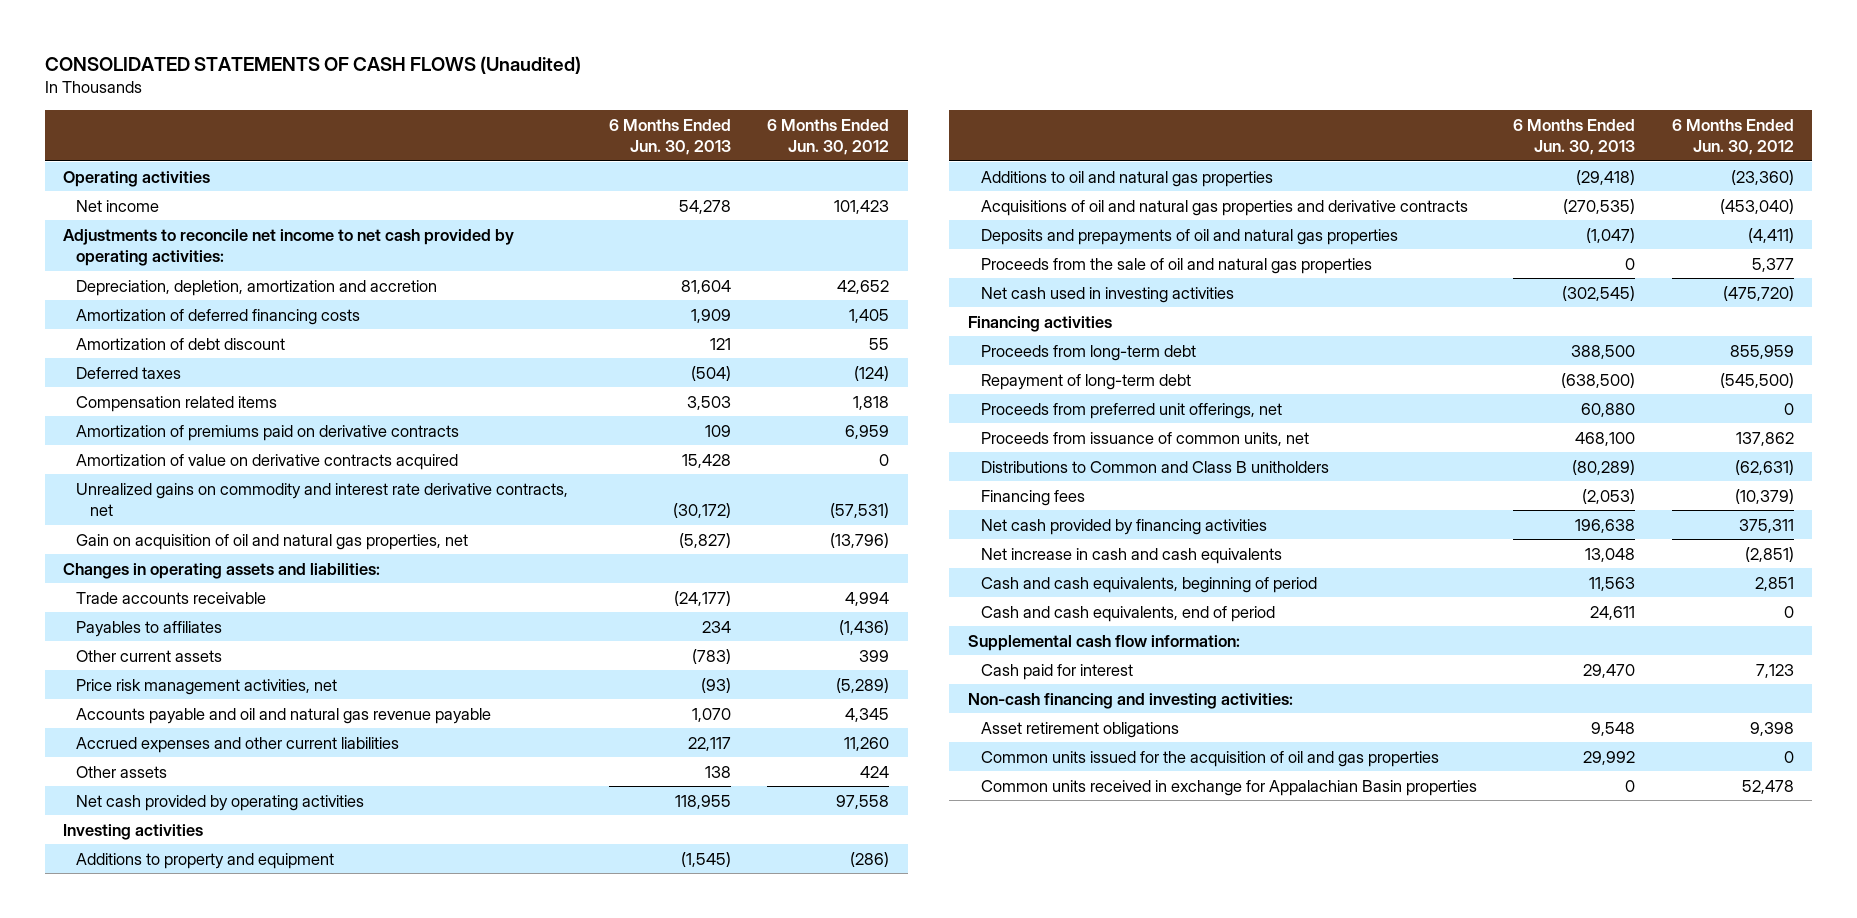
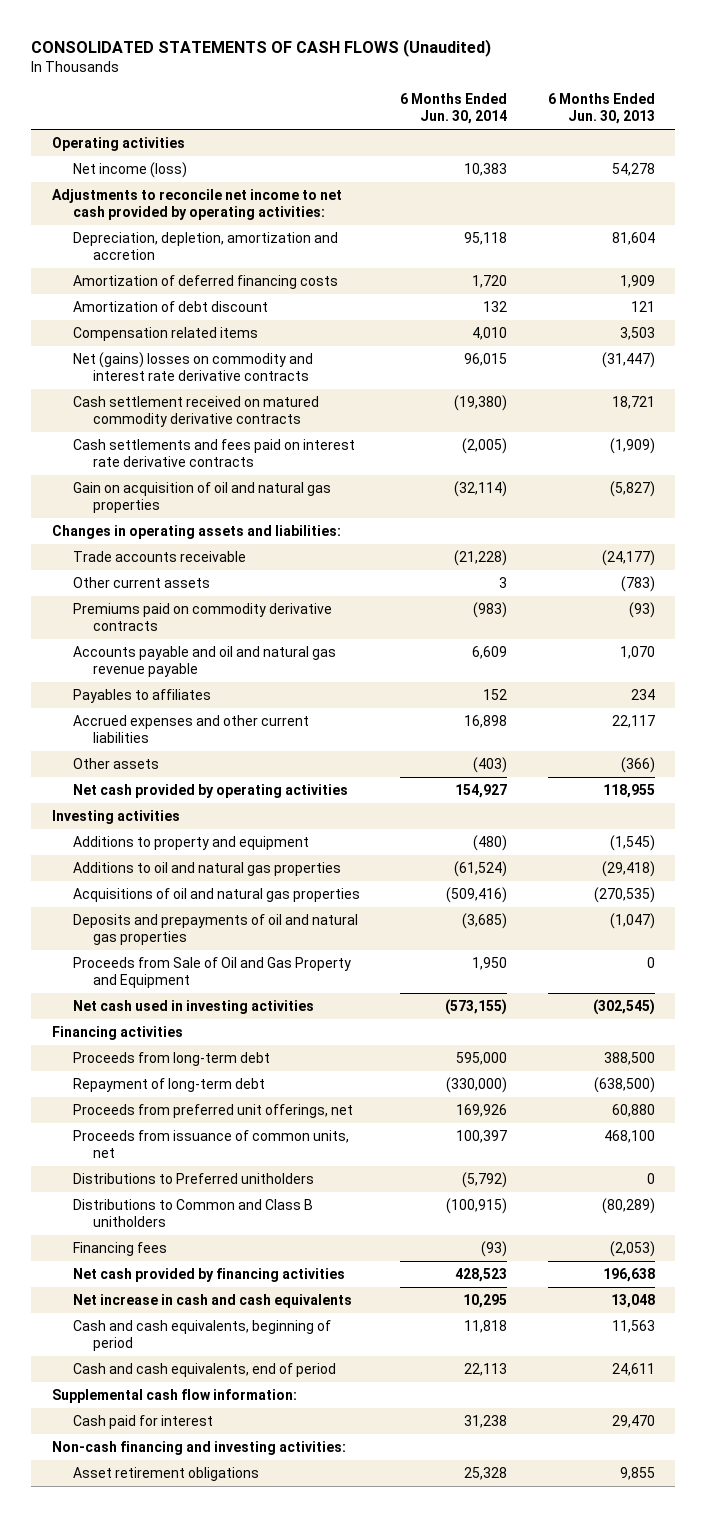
[767,118,890,156] 6 Months Ended Jun. 30, 2012 -> none
none -> [400,93,508,124] 6 Months Ended Jun. 30, 2014
[76,199,160,212] Net income -> [72,162,187,179] Net income (loss)
[76,366,182,379] Deferred taxes -> none
[76,424,460,441] Amortization of premiums paid on derivative contracts -> none
[76,453,459,470] Amortization of value on derivative contracts acquired -> none
[76,482,569,517] Unrealized gains on commodity and interest rate derivative contracts, net -> [72,352,313,381] Net (gains) losses on commodity and interest rate derivative contracts
[672,503,731,519] (30,172) -> [601,352,655,369] (31,447)
none -> [72,396,319,427] Cash settlement received on matured commodity derivative contracts
none -> [72,439,355,467] Cash settlements and fees paid on interest rate derivative contracts
[76,533,469,550] Gain on acquisition of oil and natural gas properties, net -> [72,482,331,513] Gain on acquisition of oil and natural gas properties
[76,678,338,695] Price risk management activities, net -> [72,603,332,631] Premiums paid on commodity derivative contracts
[76,620,223,637] Payables to affiliates -> [72,689,211,704] Payables to affiliates
[704,765,731,778] 138 -> [620,757,655,774] (366)
[980,199,1468,216] Acquisitions of oil and natural gas properties and derivative contracts -> [72,888,360,903] Acquisitions of oil and natural gas properties
[980,257,1372,274] Proceeds from the sale of oil and natural gas properties -> [72,957,351,988] Proceeds from Sale of Oil and Gas Property and Equipment
none -> [72,1173,314,1185] Distributions to Preferred unitholders
[980,750,1439,767] Common units issued for the acquisition of oil and gas properties -> none
[980,779,1477,796] Common units received in exchange for Appalachian Basin properties -> none
[1591,721,1636,736] 9,548 -> [619,1467,655,1481] 9,855

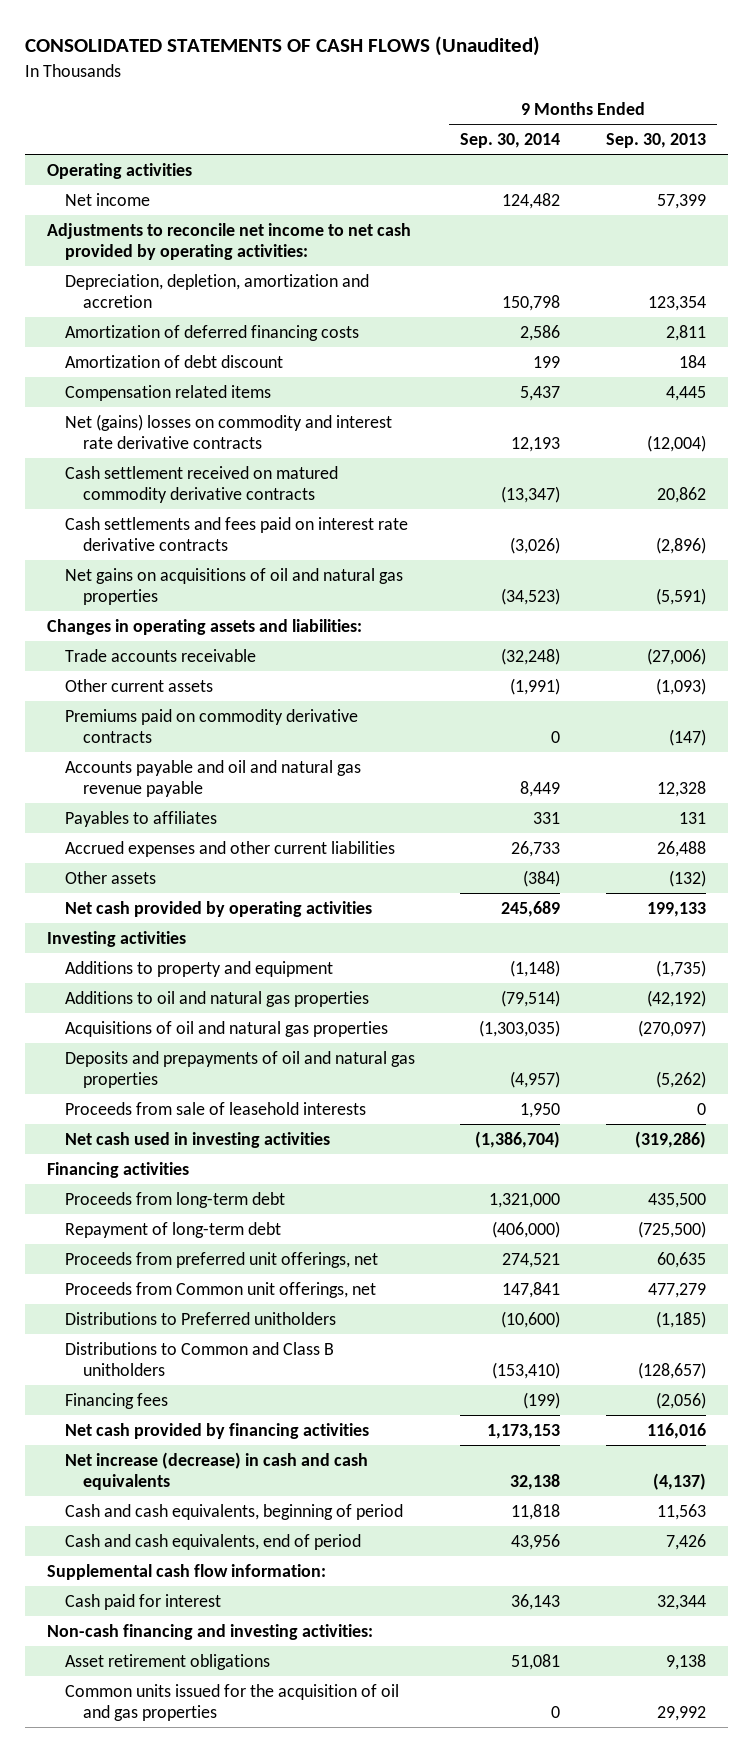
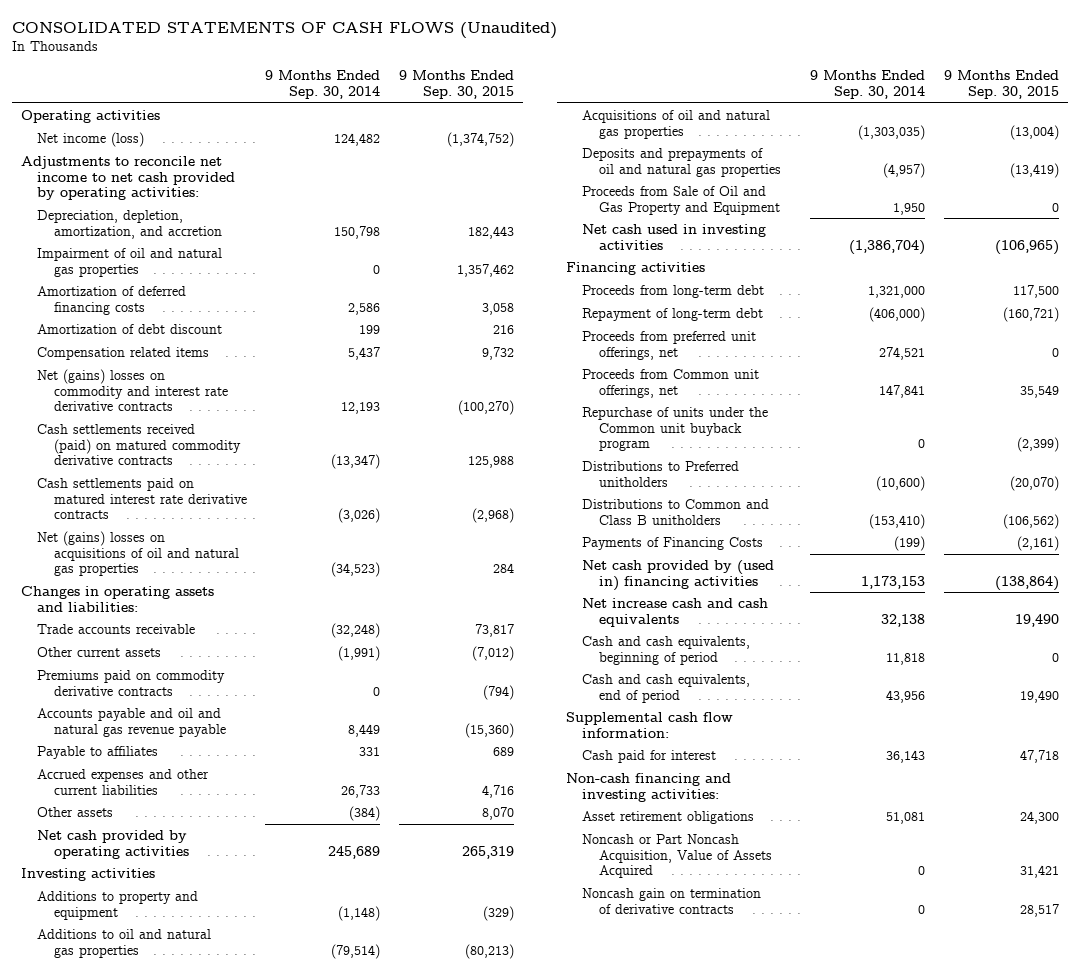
[605,133,706,149] Sep. 30, 2013 -> none
none -> [398,70,514,100] 9 Months Ended Sep. 30, 2015
[64,192,150,206] Net income -> [37,131,145,147] Net income (loss)
[64,273,369,308] Depreciation, depletion, amortization and accretion -> [37,209,222,239] Depreciation, depletion, amortization, and accretion
none -> [37,247,223,277] Impairment of oil and natural gas properties
[64,465,338,503] Cash settlement received on matured commodity derivative contracts -> [37,423,241,466] Cash settlements received (paid) on matured commodity derivative contracts
[64,516,408,551] Cash settlements and fees paid on interest rate derivative contracts -> [37,477,247,520] Cash settlements paid on matured interest rate derivative contracts
[64,567,403,605] Net gains on acquisitions of oil and natural gas properties -> [37,530,239,577] Net (gains) losses on acquisitions of oil and natural gas properties
[64,810,217,827] Payables to affiliates -> [37,745,159,759] Payable to affiliates
[64,1101,366,1115] Proceeds from sale of leasehold interests -> [582,185,780,215] Proceeds from Sale of Oil and Gas Property and Equipment
none -> [582,406,769,452] Repurchase of units under the Common unit buyback program
[64,1392,168,1409] Financing fees -> [582,536,764,550] Payments of Financing Costs
[64,1422,369,1439] Net cash provided by financing activities -> [582,559,775,591] Net cash provided by (used in) financing activities
[64,1451,368,1490] Net increase (decrease) in cash and cash equivalents -> [582,597,769,627] Net increase cash and cash equivalents
[64,1683,399,1721] Common units issued for the acquisition of oil and gas properties -> none
none -> [582,833,772,879] Noncash or Part Noncash Acquisition, Value of Assets Acquired
none -> [582,887,762,914] Noncash gain on termination of derivative contracts

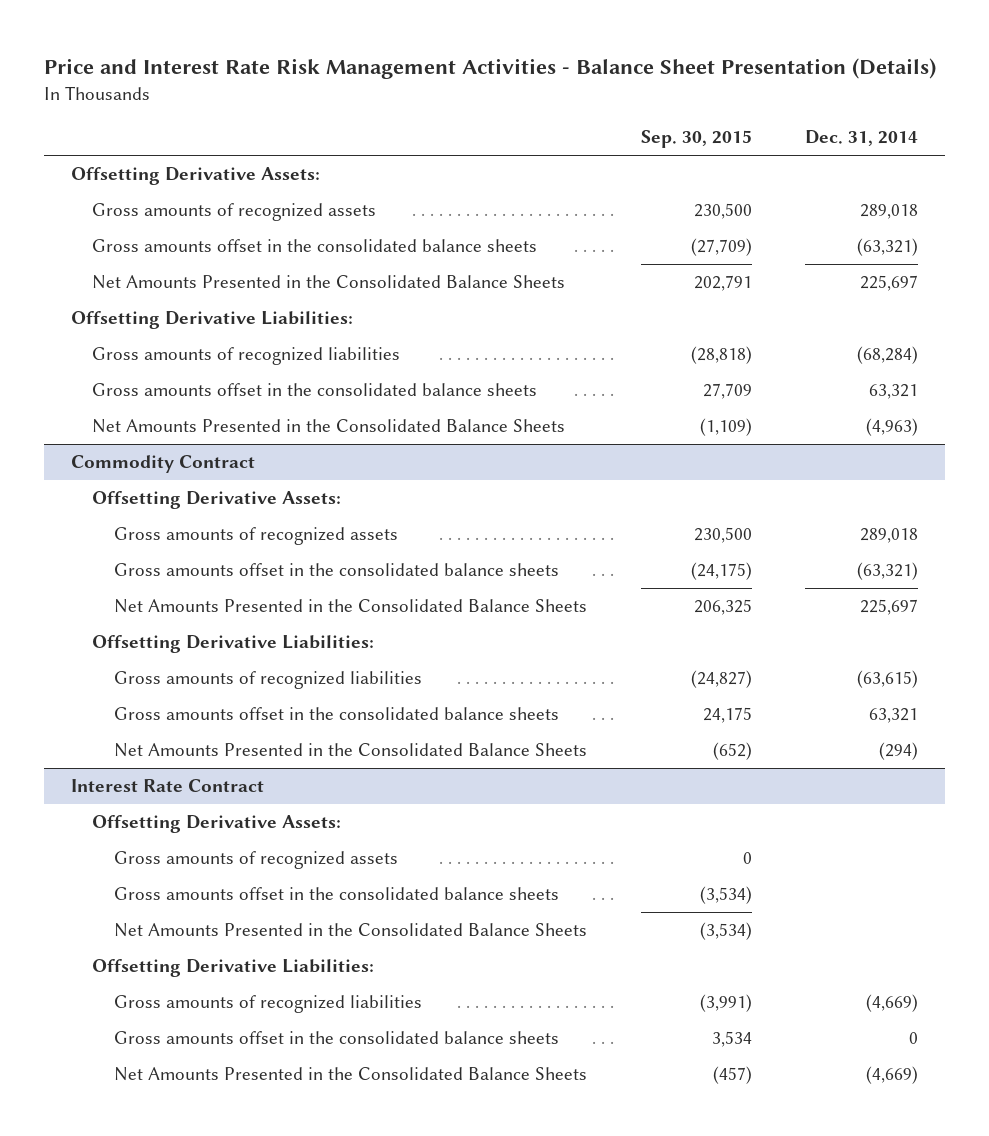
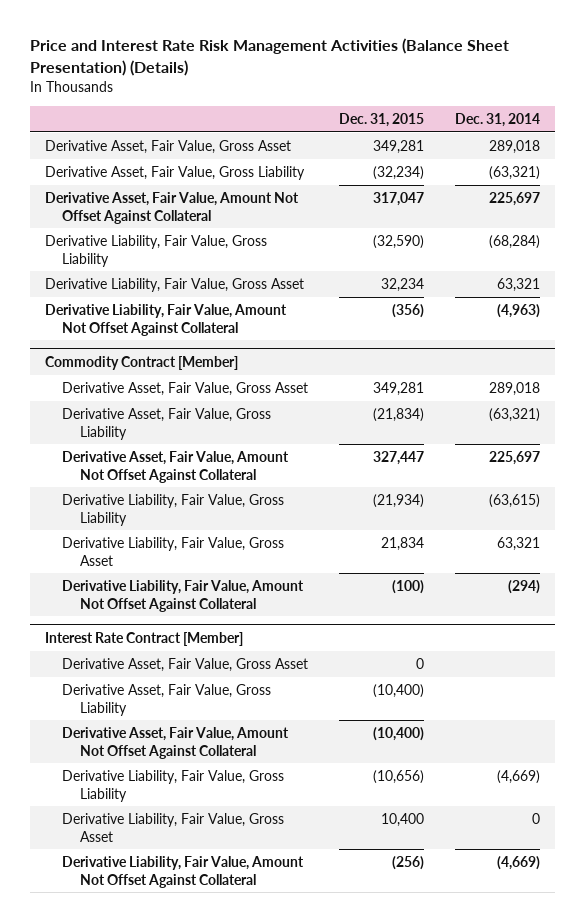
[44,57,937,79] Price and Interest Rate Risk Management Activities - Balance Sheet Presentation (Details) -> [29,38,509,77] Price and Interest Rate Risk Management Activities (Balance Sheet Presentation) (Details)
[640,130,752,149] Sep. 30, 2015 -> none
none -> [338,112,424,127] Dec. 31, 2015
[71,167,321,186] Offsetting Derivative Assets: -> none
[71,311,354,330] Offsetting Derivative Liabilities: -> none
[92,491,342,510] Offsetting Derivative Assets: -> none
[92,635,375,654] Offsetting Derivative Liabilities: -> none
[92,815,342,834] Offsetting Derivative Assets: -> none
[92,959,375,978] Offsetting Derivative Liabilities: -> none
[92,203,377,222] Gross amounts of recognized assets -> [45,140,292,155] Derivative Asset, Fair Value, Gross Asset
[92,239,538,253] Gross amounts offset in the consolidated balance sheets -> [45,166,306,181] Derivative Asset, Fair Value, Gross Liability
[92,275,566,290] Net Amounts Presented in the Consolidated Balance Sheets -> [45,192,300,224] Derivative Asset, Fair Value, Amount Not Offset Against Collateral
[92,347,401,366] Gross amounts of recognized liabilities -> [45,235,268,267] Derivative Liability, Fair Value, Gross Liability
[92,383,538,397] Gross amounts offset in the consolidated balance sheets -> [45,278,305,293] Derivative Liability, Fair Value, Gross Asset
[92,419,566,434] Net Amounts Presented in the Consolidated Balance Sheets -> [45,304,288,336] Derivative Liability, Fair Value, Amount Not Offset Against Collateral
[71,455,256,474] Commodity Contract -> [45,355,239,370] Commodity Contract [Member]
[113,527,398,546] Gross amounts of recognized assets -> [62,382,309,397] Derivative Asset, Fair Value, Gross Asset
[113,563,559,577] Gross amounts offset in the consolidated balance sheets -> [62,408,272,440] Derivative Asset, Fair Value, Gross Liability
[113,599,587,614] Net Amounts Presented in the Consolidated Balance Sheets -> [62,451,290,483] Derivative Asset, Fair Value, Amount Not Offset Against Collateral
[113,671,422,690] Gross amounts of recognized liabilities -> [62,494,285,526] Derivative Liability, Fair Value, Gross Liability
[113,707,559,721] Gross amounts offset in the consolidated balance sheets -> [62,537,285,566] Derivative Liability, Fair Value, Gross Asset
[113,743,587,758] Net Amounts Presented in the Consolidated Balance Sheets -> [62,580,305,612] Derivative Liability, Fair Value, Amount Not Offset Against Collateral
[71,779,265,793] Interest Rate Contract -> [45,631,244,646] Interest Rate Contract [Member]
[113,851,398,870] Gross amounts of recognized assets -> [62,658,309,673] Derivative Asset, Fair Value, Gross Asset
[113,887,559,901] Gross amounts offset in the consolidated balance sheets -> [62,684,272,716] Derivative Asset, Fair Value, Gross Liability
[113,923,587,938] Net Amounts Presented in the Consolidated Balance Sheets -> [62,727,290,759] Derivative Asset, Fair Value, Amount Not Offset Against Collateral
[113,995,422,1014] Gross amounts of recognized liabilities -> [62,770,285,802] Derivative Liability, Fair Value, Gross Liability
[113,1031,559,1045] Gross amounts offset in the consolidated balance sheets -> [62,813,285,842] Derivative Liability, Fair Value, Gross Asset
[113,1067,587,1082] Net Amounts Presented in the Consolidated Balance Sheets -> [62,856,305,888] Derivative Liability, Fair Value, Amount Not Offset Against Collateral

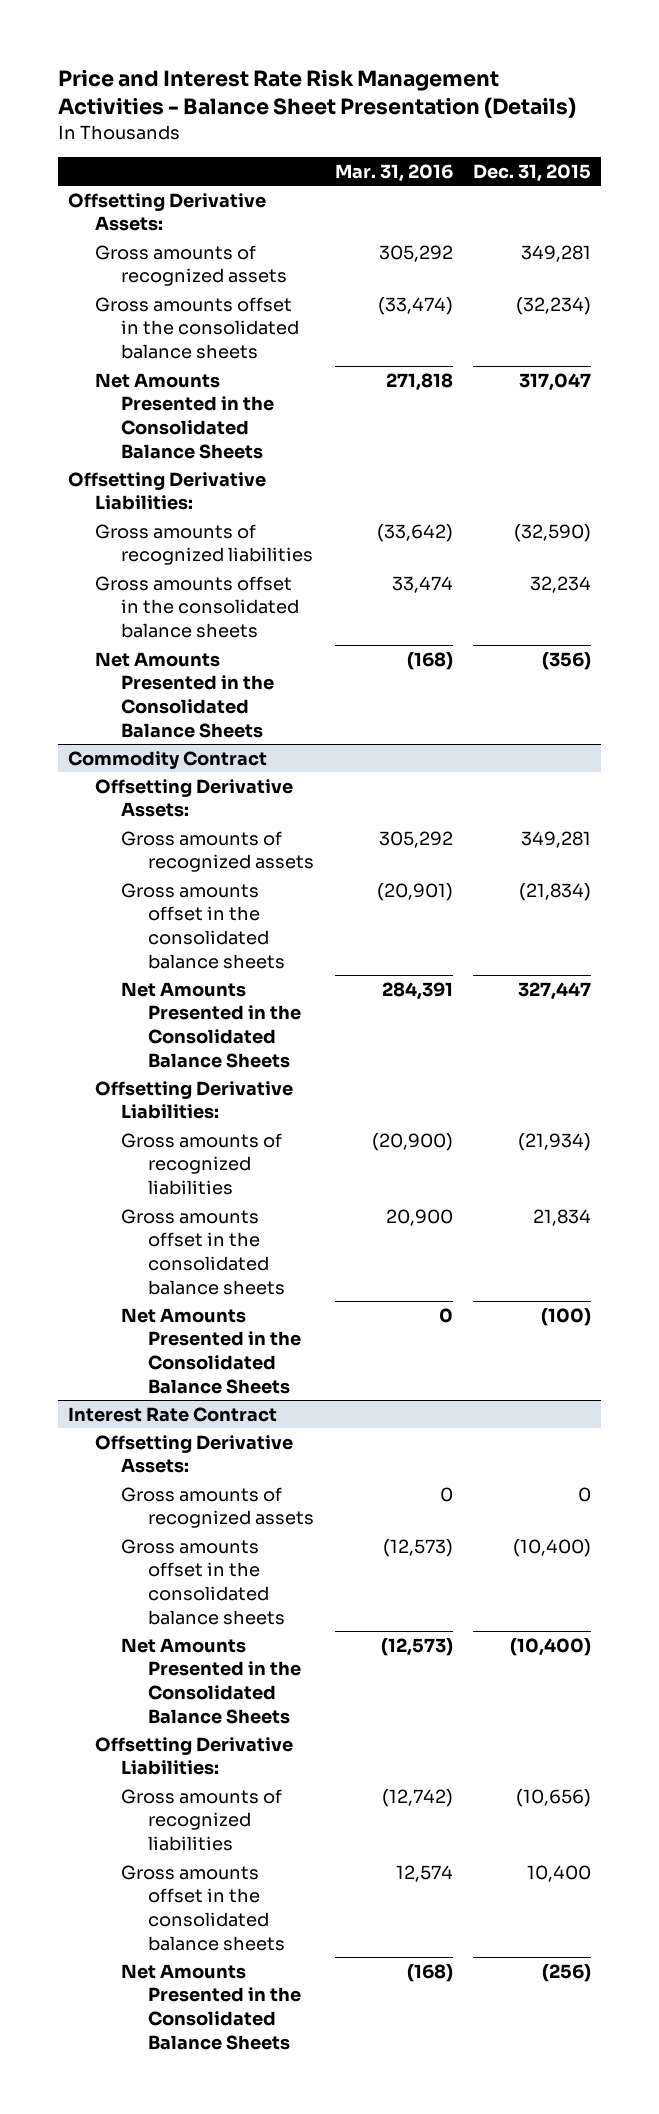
[29,38,509,77] Price and Interest Rate Risk Management Activities (Balance Sheet Presentation) (Details) -> [57,69,576,119] Price and Interest Rate Risk Management Activities - Balance Sheet Presentation (Details)
[454,112,540,127] Dec. 31, 2014 -> none
none -> [334,163,453,182] Mar. 31, 2016
none -> [68,192,267,232] Offsetting Derivative Assets:
[45,140,292,155] Derivative Asset, Fair Value, Gross Asset -> [94,244,288,287] Gross amounts of recognized assets
[45,166,306,181] Derivative Asset, Fair Value, Gross Liability -> [94,296,300,360] Gross amounts offset in the consolidated balance sheets
[45,192,300,224] Derivative Asset, Fair Value, Amount Not Offset Against Collateral -> [94,372,275,459] Net Amounts Presented in the Consolidated Balance Sheets
none -> [68,471,267,511] Offsetting Derivative Liabilities:
[45,235,268,267] Derivative Liability, Fair Value, Gross Liability -> [94,523,314,566] Gross amounts of recognized liabilities
[45,278,305,293] Derivative Liability, Fair Value, Gross Asset -> [94,575,300,639] Gross amounts offset in the consolidated balance sheets
[45,304,288,336] Derivative Liability, Fair Value, Amount Not Offset Against Collateral -> [94,651,275,738] Net Amounts Presented in the Consolidated Balance Sheets
[45,355,239,370] Commodity Contract [Member] -> [68,750,268,769] Commodity Contract
none -> [94,778,293,818] Offsetting Derivative Assets:
[62,382,309,397] Derivative Asset, Fair Value, Gross Asset -> [121,830,315,873] Gross amounts of recognized assets
[62,408,272,440] Derivative Asset, Fair Value, Gross Liability -> [121,882,286,969] Gross amounts offset in the consolidated balance sheets
[62,451,290,483] Derivative Asset, Fair Value, Amount Not Offset Against Collateral -> [121,981,302,1068] Net Amounts Presented in the Consolidated Balance Sheets
none -> [94,1080,293,1120] Offsetting Derivative Liabilities:
[62,494,285,526] Derivative Liability, Fair Value, Gross Liability -> [121,1132,283,1196] Gross amounts of recognized liabilities
[62,537,285,566] Derivative Liability, Fair Value, Gross Asset -> [121,1208,286,1295] Gross amounts offset in the consolidated balance sheets
[62,580,305,612] Derivative Liability, Fair Value, Amount Not Offset Against Collateral -> [121,1307,302,1394] Net Amounts Presented in the Consolidated Balance Sheets
[45,631,244,646] Interest Rate Contract [Member] -> [68,1406,278,1422] Interest Rate Contract
none -> [94,1434,293,1474] Offsetting Derivative Assets:
[62,658,309,673] Derivative Asset, Fair Value, Gross Asset -> [121,1486,315,1529] Gross amounts of recognized assets
[62,684,272,716] Derivative Asset, Fair Value, Gross Liability -> [121,1538,286,1625] Gross amounts offset in the consolidated balance sheets
[62,727,290,759] Derivative Asset, Fair Value, Amount Not Offset Against Collateral -> [121,1637,302,1724] Net Amounts Presented in the Consolidated Balance Sheets
none -> [94,1736,293,1776] Offsetting Derivative Liabilities:
[62,770,285,802] Derivative Liability, Fair Value, Gross Liability -> [121,1788,283,1852] Gross amounts of recognized liabilities
[62,813,285,842] Derivative Liability, Fair Value, Gross Asset -> [121,1864,286,1951] Gross amounts offset in the consolidated balance sheets
[62,856,305,888] Derivative Liability, Fair Value, Amount Not Offset Against Collateral -> [121,1963,302,2050] Net Amounts Presented in the Consolidated Balance Sheets

